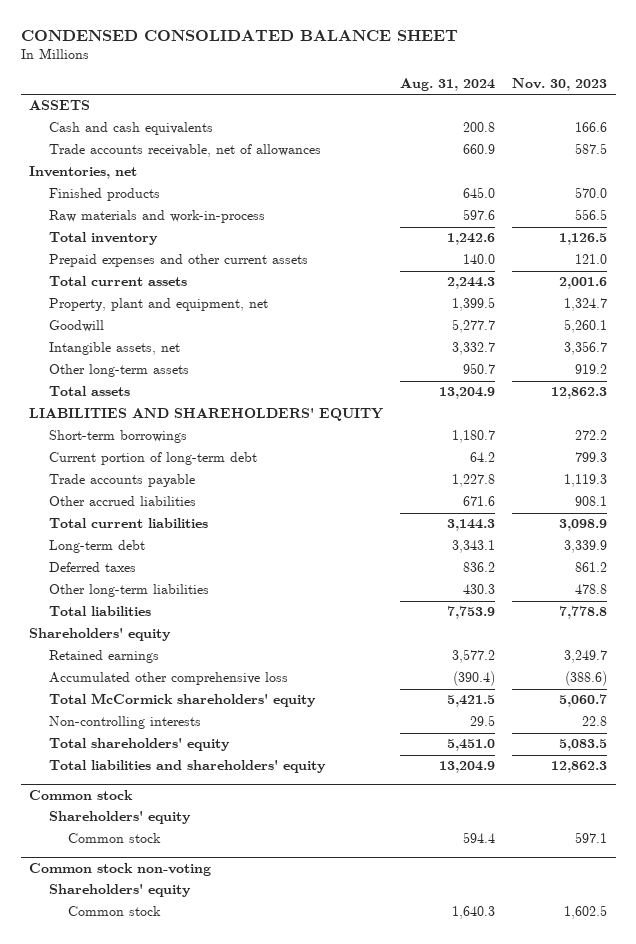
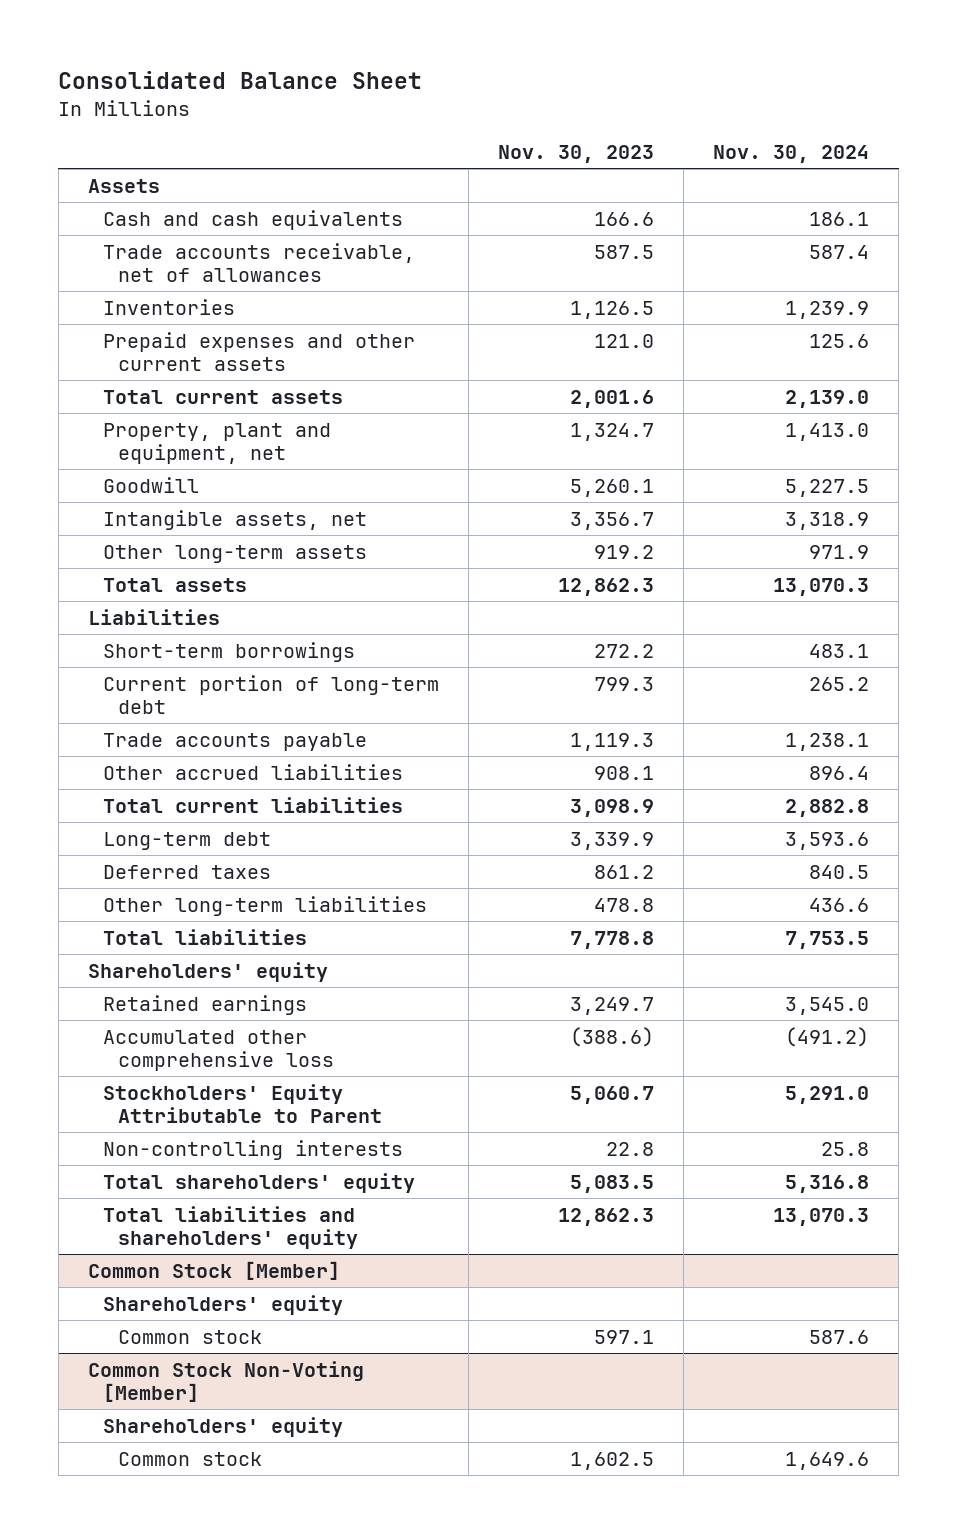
[20,30,458,42] CONDENSED CONSOLIDATED BALANCE SHEET -> [58,71,423,90] Consolidated Balance Sheet
[400,77,496,91] Aug. 31, 2024 -> none
none -> [713,145,870,164] Nov. 30, 2024
[29,100,91,111] ASSETS -> [88,178,161,193] Assets
[29,166,138,180] Inventories, net -> none
[48,188,160,202] Finished products -> none
[48,210,265,224] Raw materials and work-in-process -> none
[48,232,158,246] Total inventory -> [103,298,236,315] Inventories
[29,408,384,422] LIABILITIES AND SHAREHOLDERS' EQUITY -> [88,608,221,625] Liabilities
[48,693,316,708] Total McCormick shareholders' equity -> [103,1083,382,1123] Stockholders' Equity Attributable to Parent
[29,790,134,801] Common stock -> [88,1260,341,1280] Common Stock [Member]
[29,863,212,877] Common stock non-voting -> [88,1360,365,1402] Common Stock Non-Voting [Member]

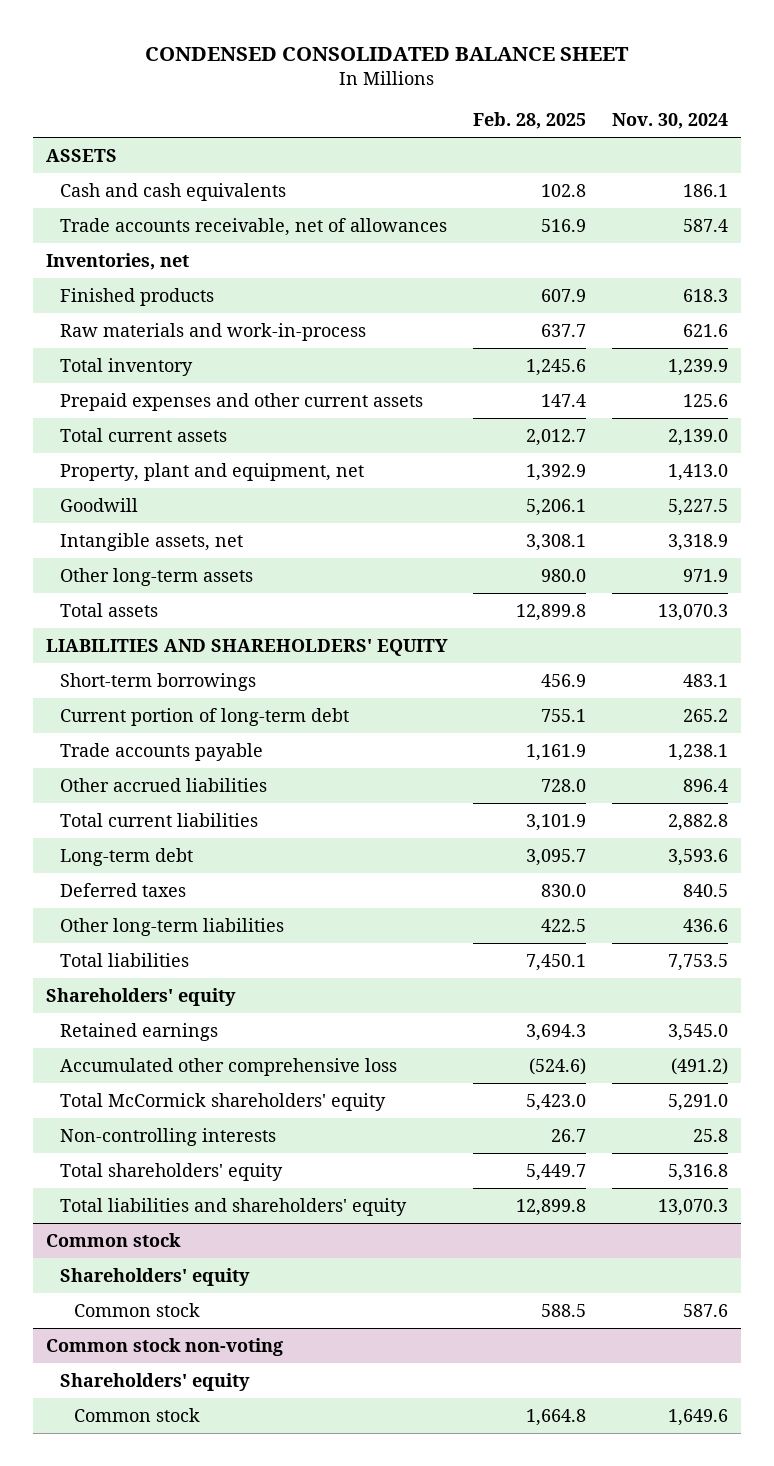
[58,71,423,90] Consolidated Balance Sheet -> [145,46,630,61] CONDENSED CONSOLIDATED BALANCE SHEET
[498,145,655,164] Nov. 30, 2023 -> none
none -> [473,112,587,130] Feb. 28, 2025
[88,178,161,193] Assets -> [46,148,118,162] ASSETS
none -> [46,252,190,270] Inventories, net
none -> [59,287,214,306] Finished products
none -> [59,322,366,341] Raw materials and work-in-process
[103,298,236,315] Inventories -> [59,357,193,376] Total inventory
[88,608,221,625] Liabilities -> [46,638,449,656] LIABILITIES AND SHAREHOLDERS' EQUITY
[103,1083,382,1123] Stockholders' Equity Attributable to Parent -> [59,1092,386,1111] Total McCormick shareholders' equity
[88,1260,341,1280] Common Stock [Member] -> [46,1232,182,1247] Common stock
[88,1360,365,1402] Common Stock Non-Voting [Member] -> [46,1337,284,1356] Common stock non-voting

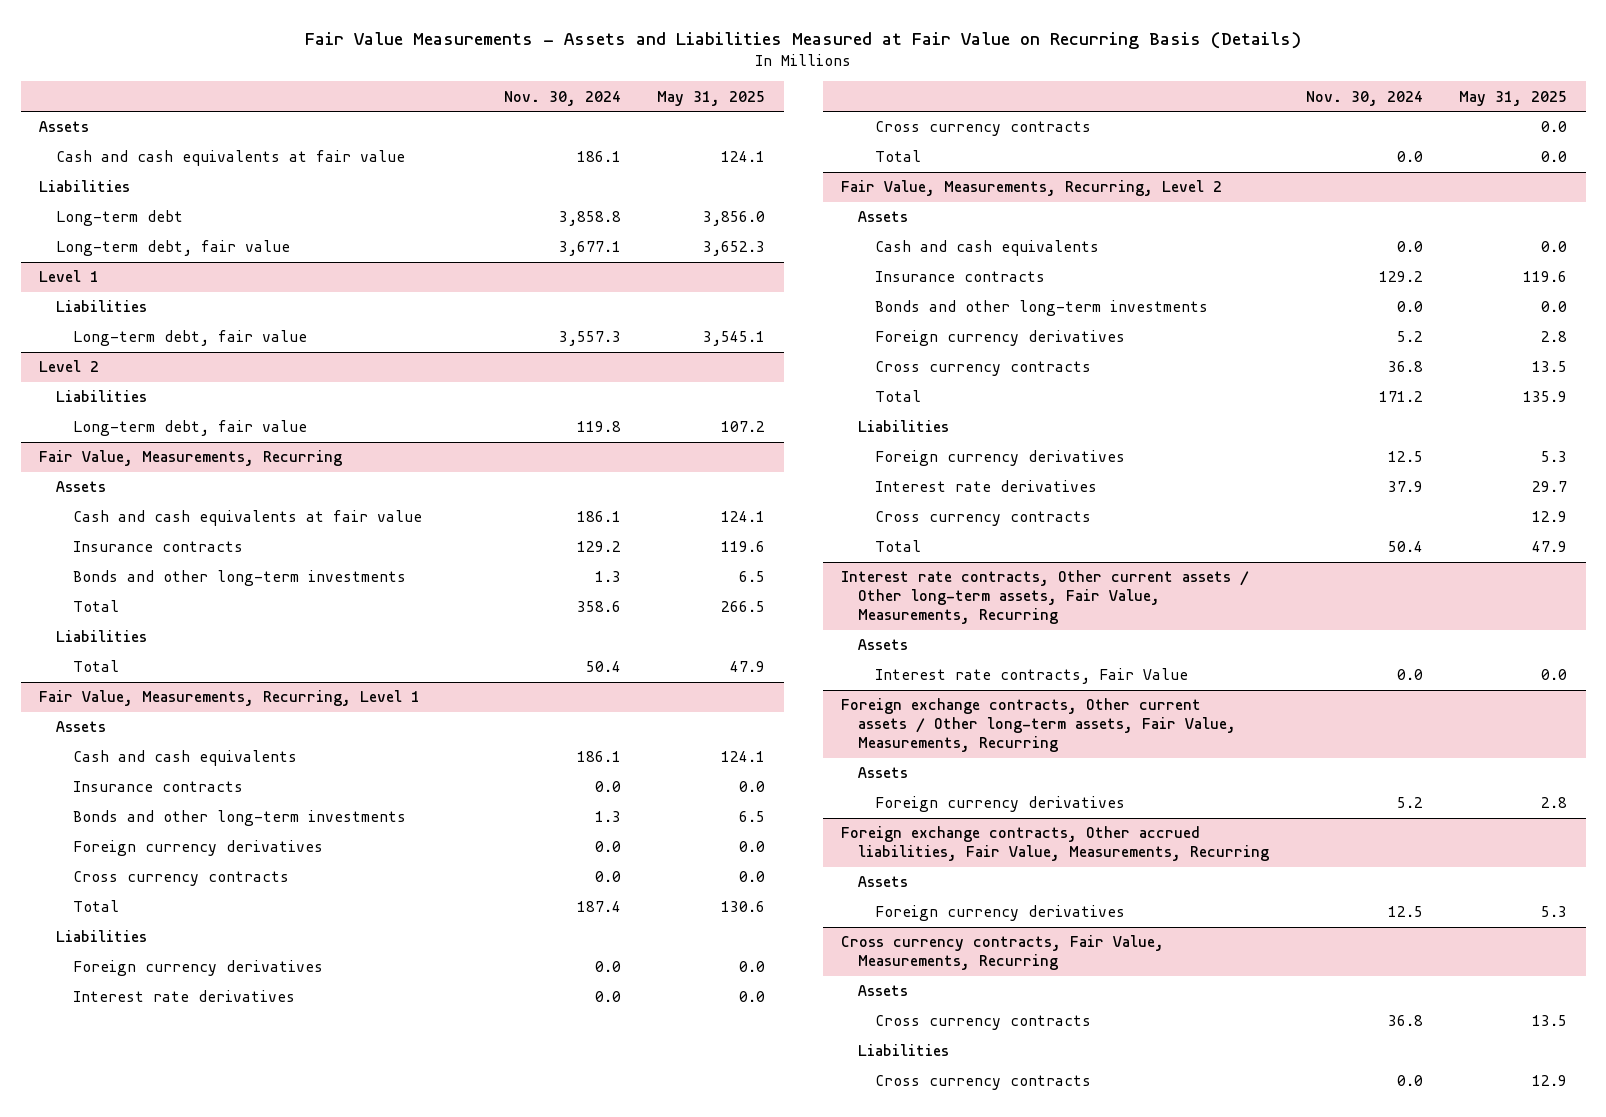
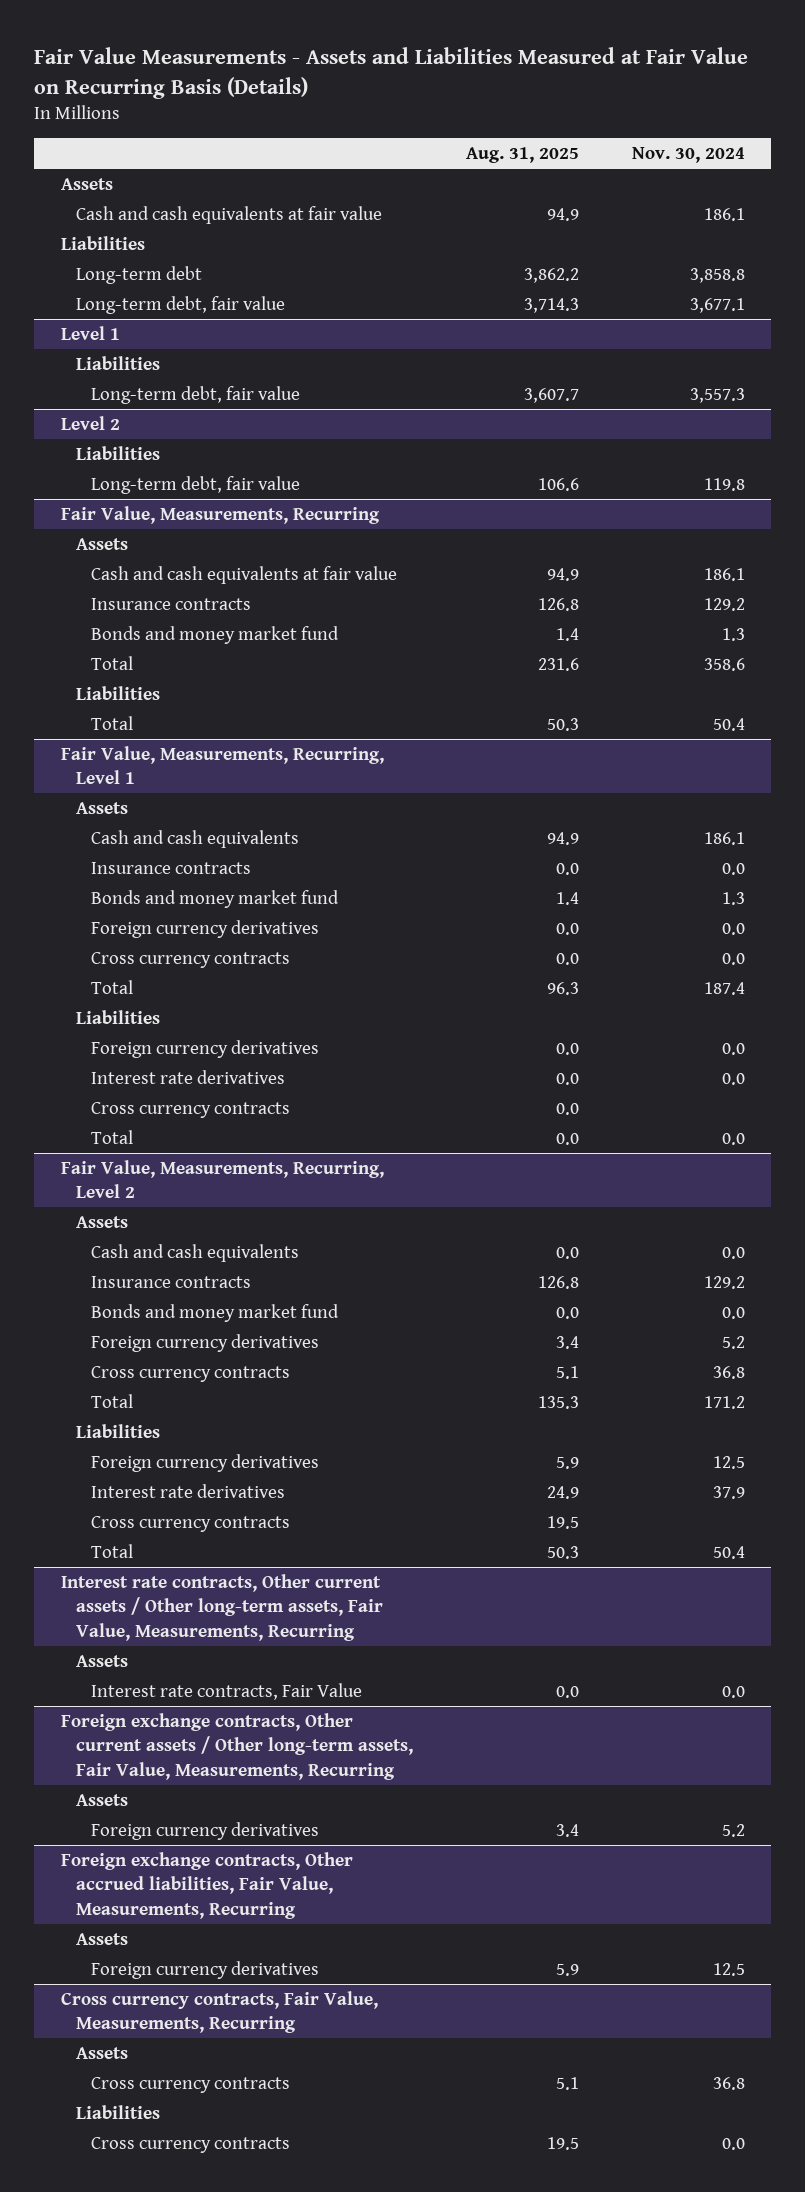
[657,90,766,106] May 31, 2025 -> none
none -> [465,147,579,164] Aug. 31, 2025
[73,570,407,587] Bonds and other long-term investments -> [91,625,340,644] Bonds and money market fund
[73,810,407,827] Bonds and other long-term investments -> [91,889,340,908] Bonds and money market fund
[875,300,1209,317] Bonds and other long-term investments -> [91,1303,340,1322] Bonds and money market fund

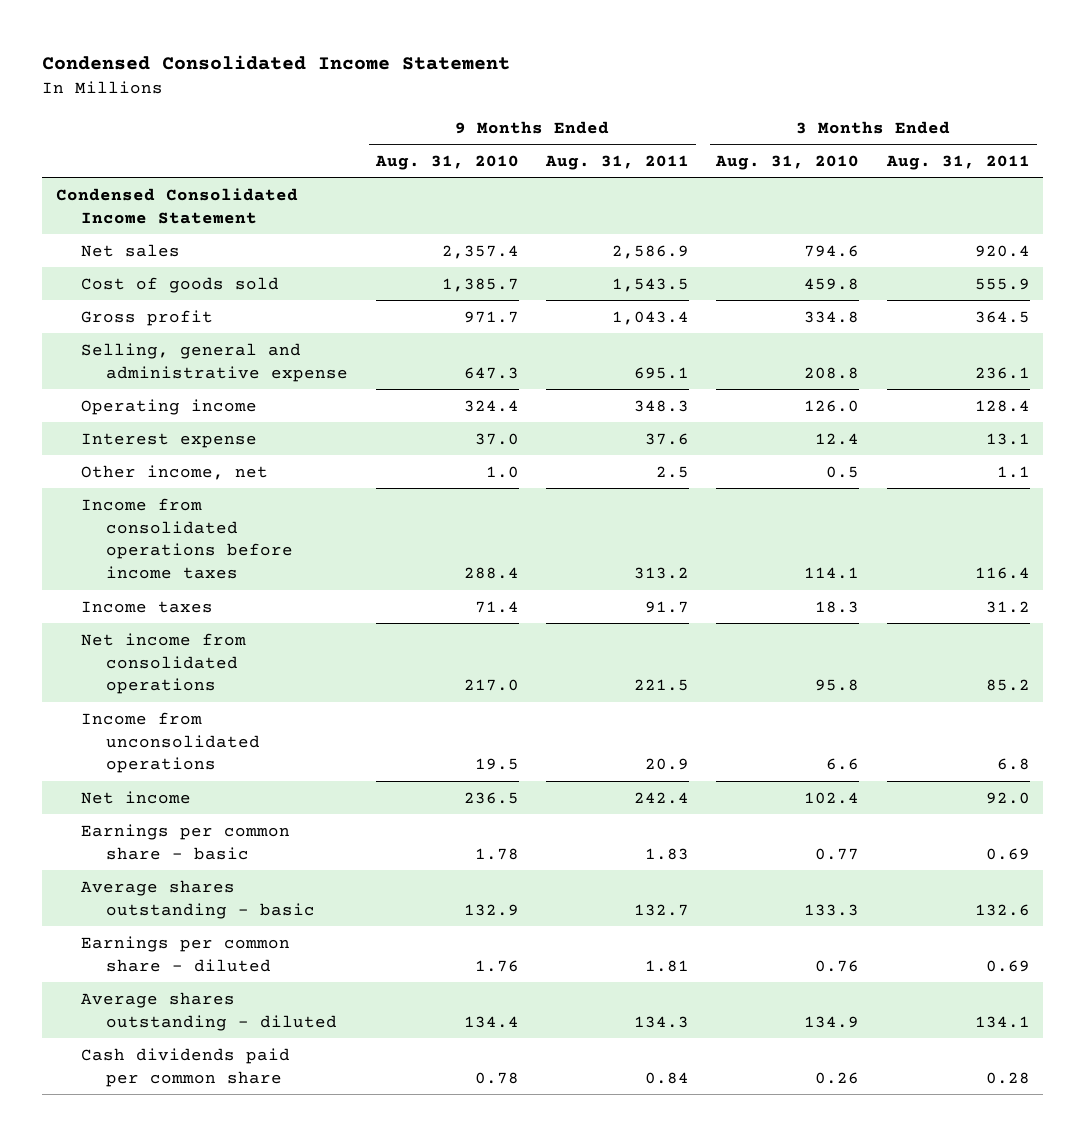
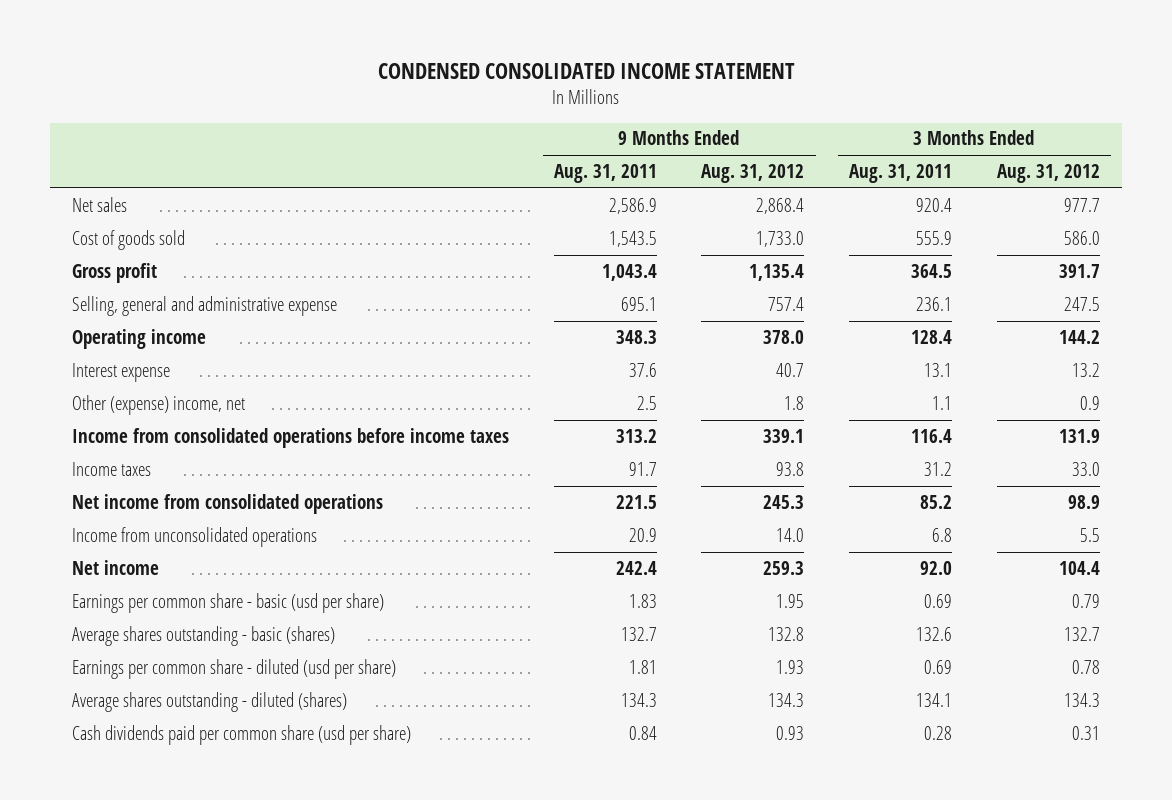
[42,55,511,71] Condensed Consolidated Income Statement -> [377,62,795,79] CONDENSED CONSOLIDATED INCOME STATEMENT
[374,154,519,170] Aug. 31, 2010 -> none
[715,154,860,170] Aug. 31, 2010 -> none
none -> [701,164,805,184] Aug. 31, 2012
none -> [996,164,1100,184] Aug. 31, 2012
[55,187,298,224] Condensed Consolidated Income Statement -> none
[81,464,269,480] Other income, net -> [71,394,245,415] Other (expense) income, net
[81,823,291,860] Earnings per common share - basic -> [71,592,384,613] Earnings per common share - basic (usd per share)
[81,879,316,919] Average shares outstanding - basic -> [71,625,335,646] Average shares outstanding - basic (shares)
[81,935,291,972] Earnings per common share - diluted -> [71,658,396,679] Earnings per common share - diluted (usd per share)
[81,991,338,1031] Average shares outstanding - diluted -> [71,691,347,712] Average shares outstanding - diluted (shares)
[81,1047,291,1087] Cash dividends paid per common share -> [71,724,411,745] Cash dividends paid per common share (usd per share)

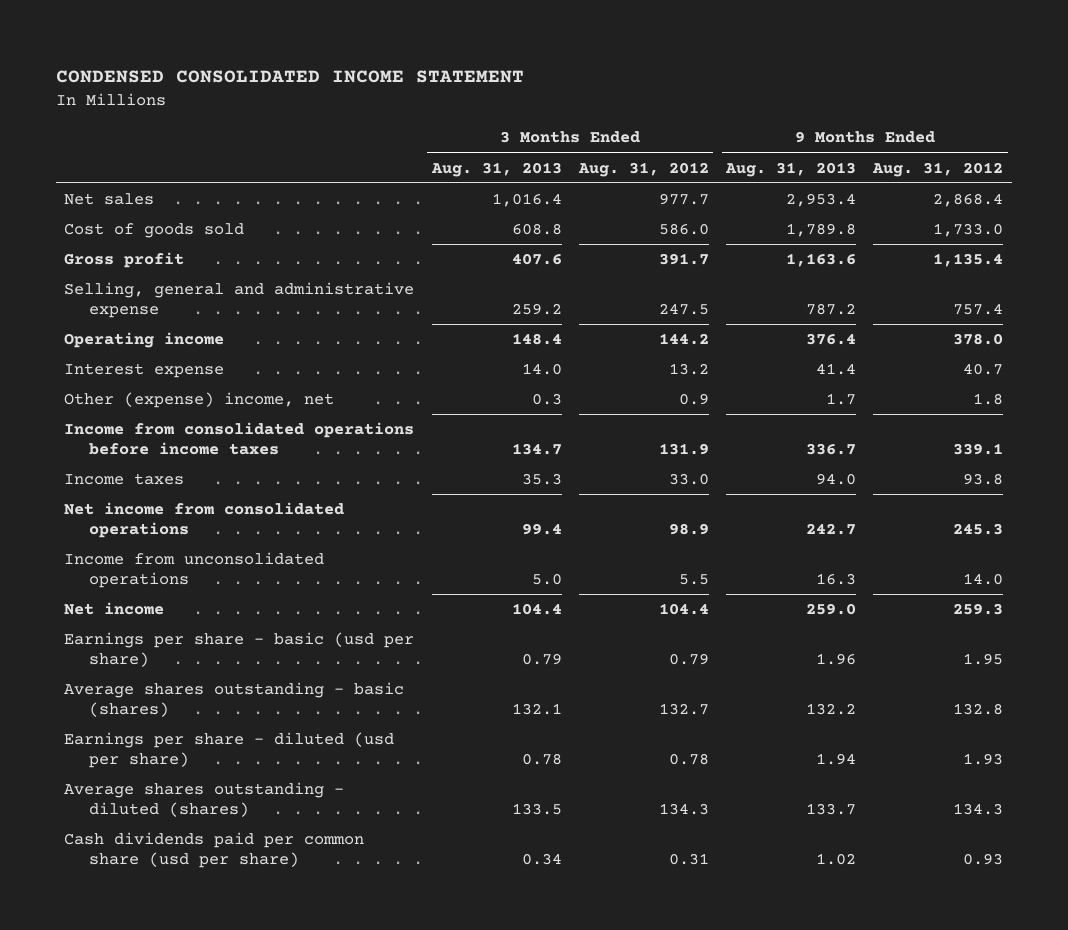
[553,164,657,184] Aug. 31, 2011 -> none
[849,164,953,184] Aug. 31, 2011 -> none
none -> [430,161,562,177] Aug. 31, 2013
none -> [725,161,857,177] Aug. 31, 2013
[71,592,384,613] Earnings per common share - basic (usd per share) -> [64,632,415,667] Earnings per share - basic (usd per share)
[71,658,396,679] Earnings per common share - diluted (usd per share) -> [64,732,395,768] Earnings per share - diluted (usd per share)

